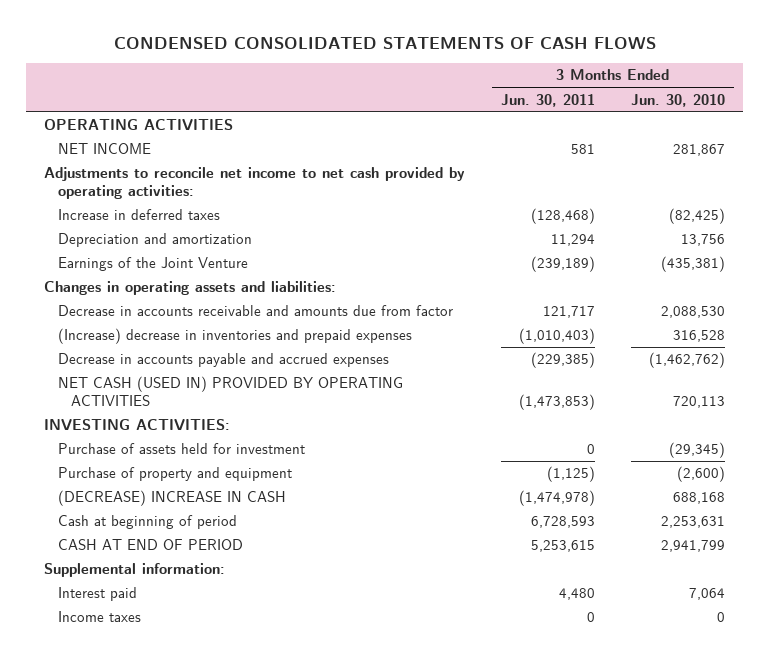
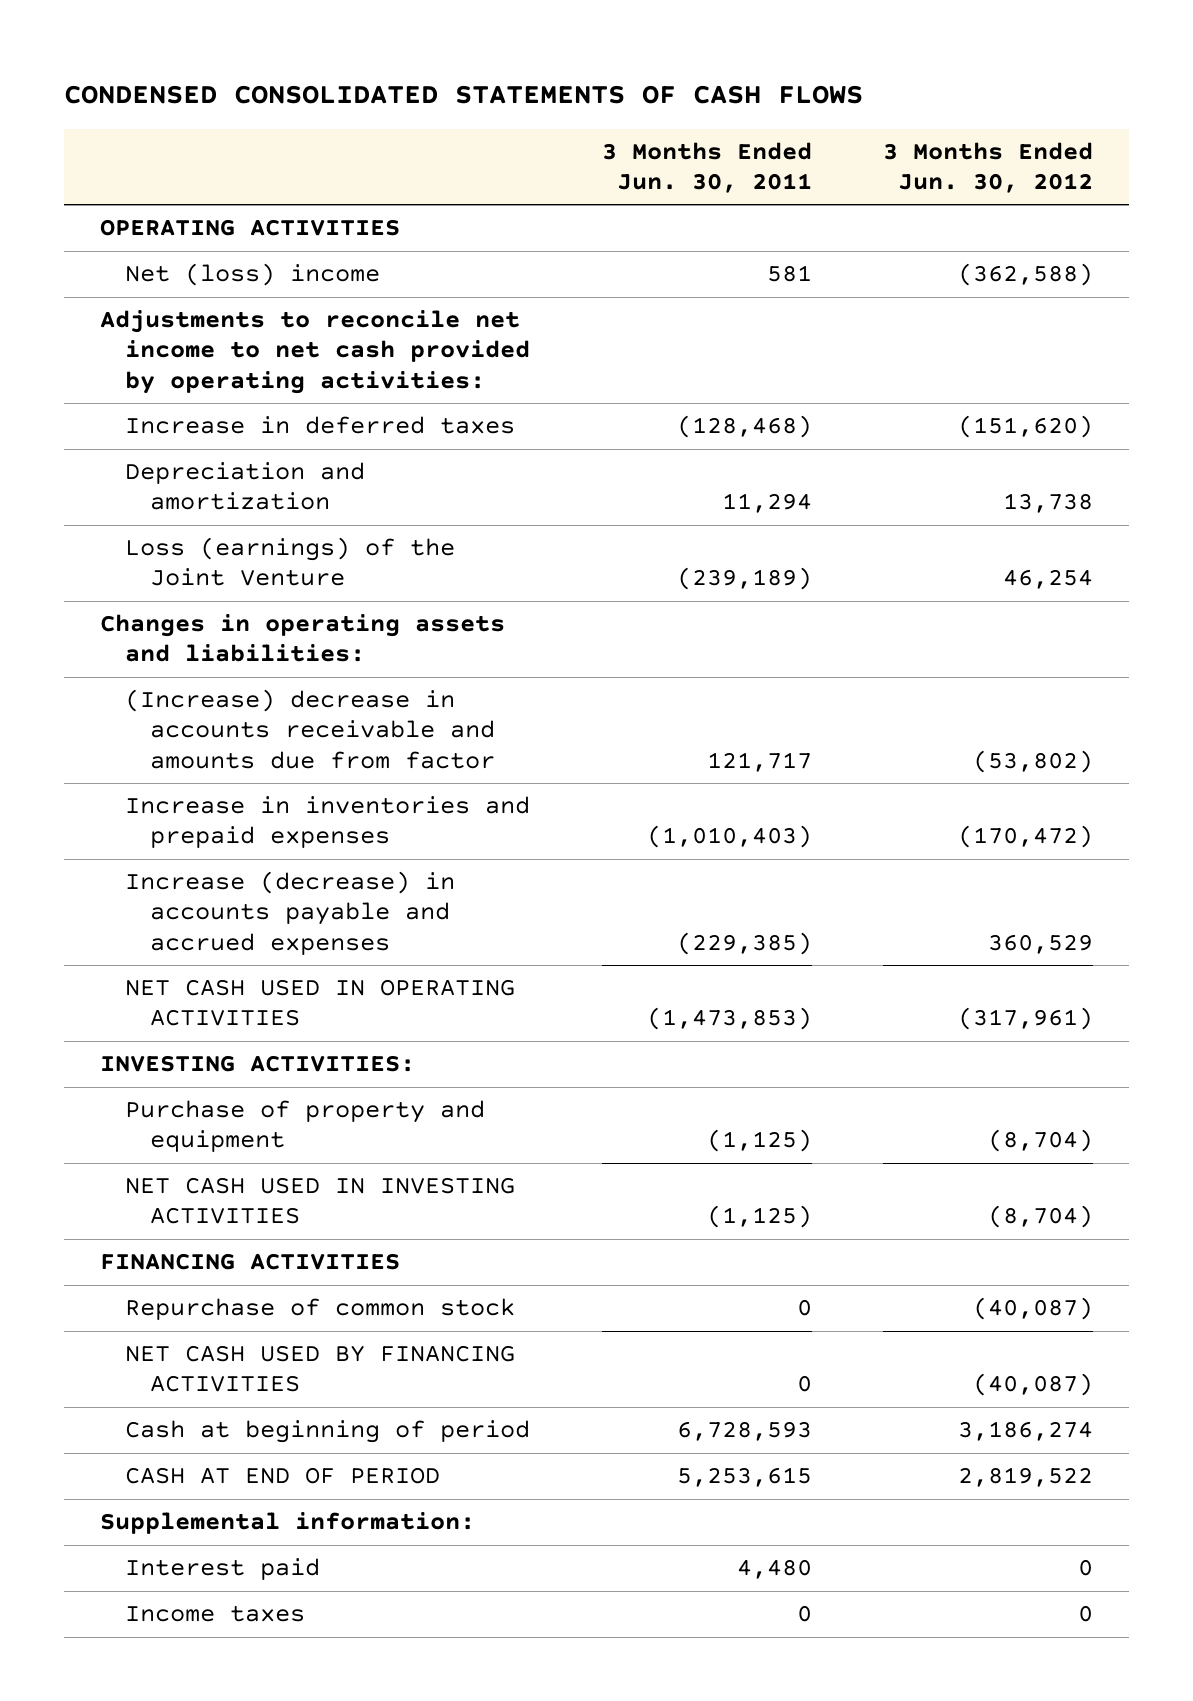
[630,93,725,107] Jun. 30, 2010 -> none
none -> [883,141,1094,194] 3 Months Ended Jun. 30, 2012
[57,143,151,156] NET INCOME -> [124,263,380,287] Net (loss) income
[57,257,248,272] Earnings of the Joint Venture -> [124,537,455,587] Loss (earnings) of the Joint Venture
[57,305,453,317] Decrease in accounts receivable and amounts due from factor -> [124,689,495,769] (Increase) decrease in accounts receivable and amounts due from factor
[57,328,412,345] (Increase) decrease in inventories and prepaid expenses -> [124,796,530,849] Increase in inventories and prepaid expenses
[57,353,389,368] Decrease in accounts payable and accrued expenses -> [124,871,455,955] Increase (decrease) in accounts payable and accrued expenses
[57,376,403,406] NET CASH (USED IN) PROVIDED BY OPERATING ACTIVITIES -> [124,979,515,1027] NET CASH USED IN OPERATING ACTIVITIES
[57,443,305,455] Purchase of assets held for investment -> none
[57,490,286,507] (DECREASE) INCREASE IN CASH -> none
none -> [124,1177,515,1225] NET CASH USED IN INVESTING ACTIVITIES
none -> [99,1253,400,1271] FINANCING ACTIVITIES
none -> [124,1298,515,1321] Repurchase of common stock
none -> [124,1345,515,1393] NET CASH USED BY FINANCING ACTIVITIES

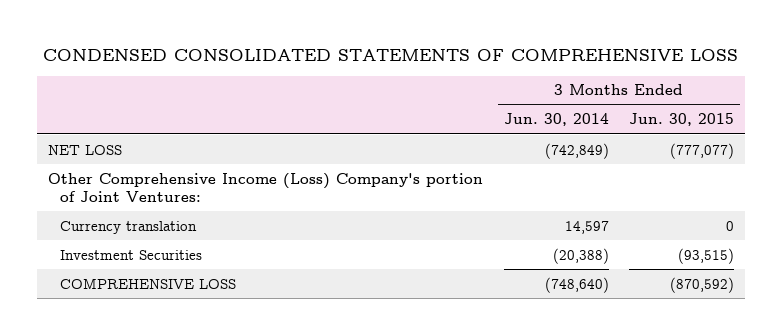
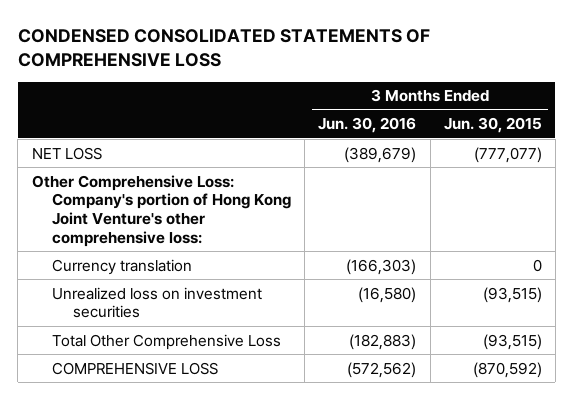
[503,113,609,127] Jun. 30, 2014 -> none
none -> [318,117,417,134] Jun. 30, 2016
[47,172,483,202] Other Comprehensive Income (Loss) Company's portion of Joint Ventures: -> [31,174,292,247] Other Comprehensive Loss: Company's portion of Hong Kong Joint Venture's other comprehensive loss:
[59,249,202,260] Investment Securities -> [52,286,263,319] Unrealized loss on investment securities
none -> [52,333,282,350] Total Other Comprehensive Loss

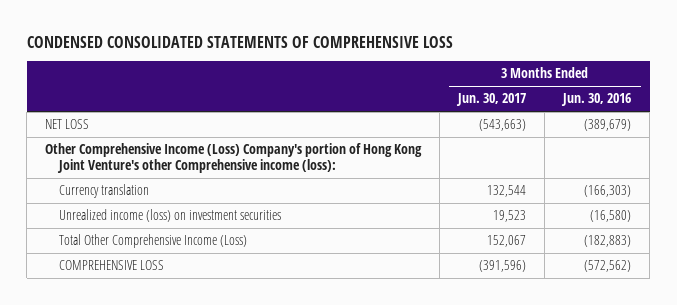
[443,117,542,134] Jun. 30, 2015 -> none
none -> [456,93,527,107] Jun. 30, 2017
[31,174,292,247] Other Comprehensive Loss: Company's portion of Hong Kong Joint Venture's other comprehensive loss: -> [45,143,423,174] Other Comprehensive Income (Loss) Company's portion of Hong Kong Joint Venture's other Comprehensive income (loss):
[52,286,263,319] Unrealized loss on investment securities -> [59,209,282,223] Unrealized income (loss) on investment securities
[52,333,282,350] Total Other Comprehensive Loss -> [59,234,248,249] Total Other Comprehensive Income (Loss)

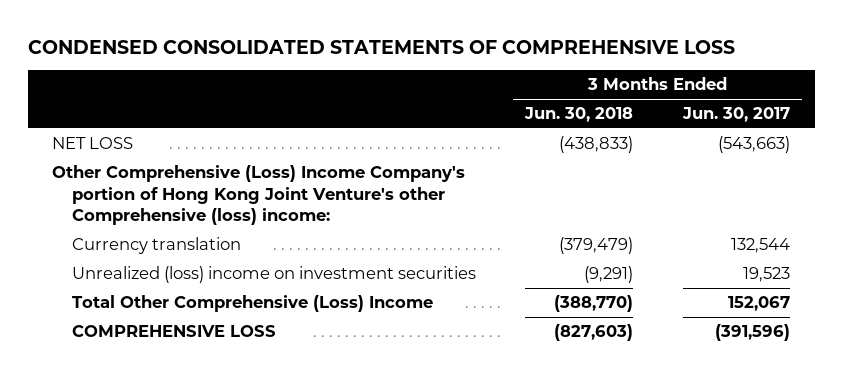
[561,93,632,107] Jun. 30, 2016 -> none
none -> [524,107,634,123] Jun. 30, 2018
[45,143,423,174] Other Comprehensive Income (Loss) Company's portion of Hong Kong Joint Venture's other Comprehensive income (loss): -> [52,165,466,225] Other Comprehensive (Loss) Income Company's portion of Hong Kong Joint Venture's other Comprehensive (loss) income:
[59,209,282,223] Unrealized income (loss) on investment securities -> [71,266,476,284] Unrealized (loss) income on investment securities
[59,234,248,249] Total Other Comprehensive Income (Loss) -> [71,295,433,313] Total Other Comprehensive (Loss) Income

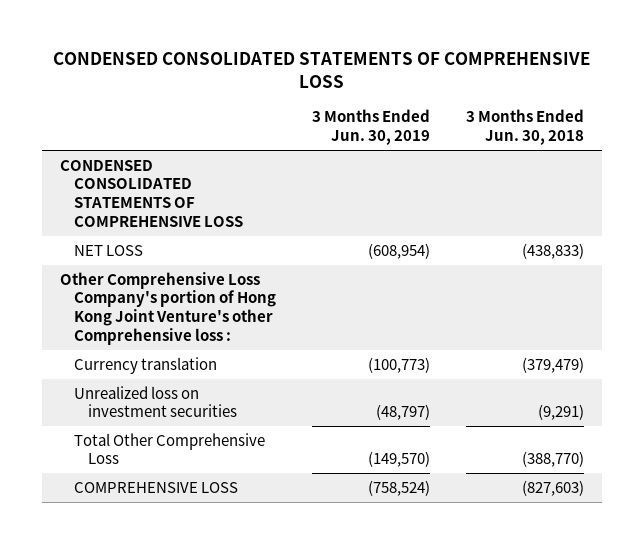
[681,107,790,123] Jun. 30, 2017 -> none
none -> [311,109,430,146] 3 Months Ended Jun. 30, 2019
none -> [59,159,244,227] CONDENSED CONSOLIDATED STATEMENTS OF COMPREHENSIVE LOSS
[52,165,466,225] Other Comprehensive (Loss) Income Company's portion of Hong Kong Joint Venture's other Comprehensive (loss) income: -> [59,271,277,345] Other Comprehensive Loss Company's portion of Hong Kong Joint Venture's other Comprehensive loss :
[71,266,476,284] Unrealized (loss) income on investment securities -> [74,385,238,418] Unrealized loss on investment securities
[71,295,433,313] Total Other Comprehensive (Loss) Income -> [74,432,266,465] Total Other Comprehensive Loss

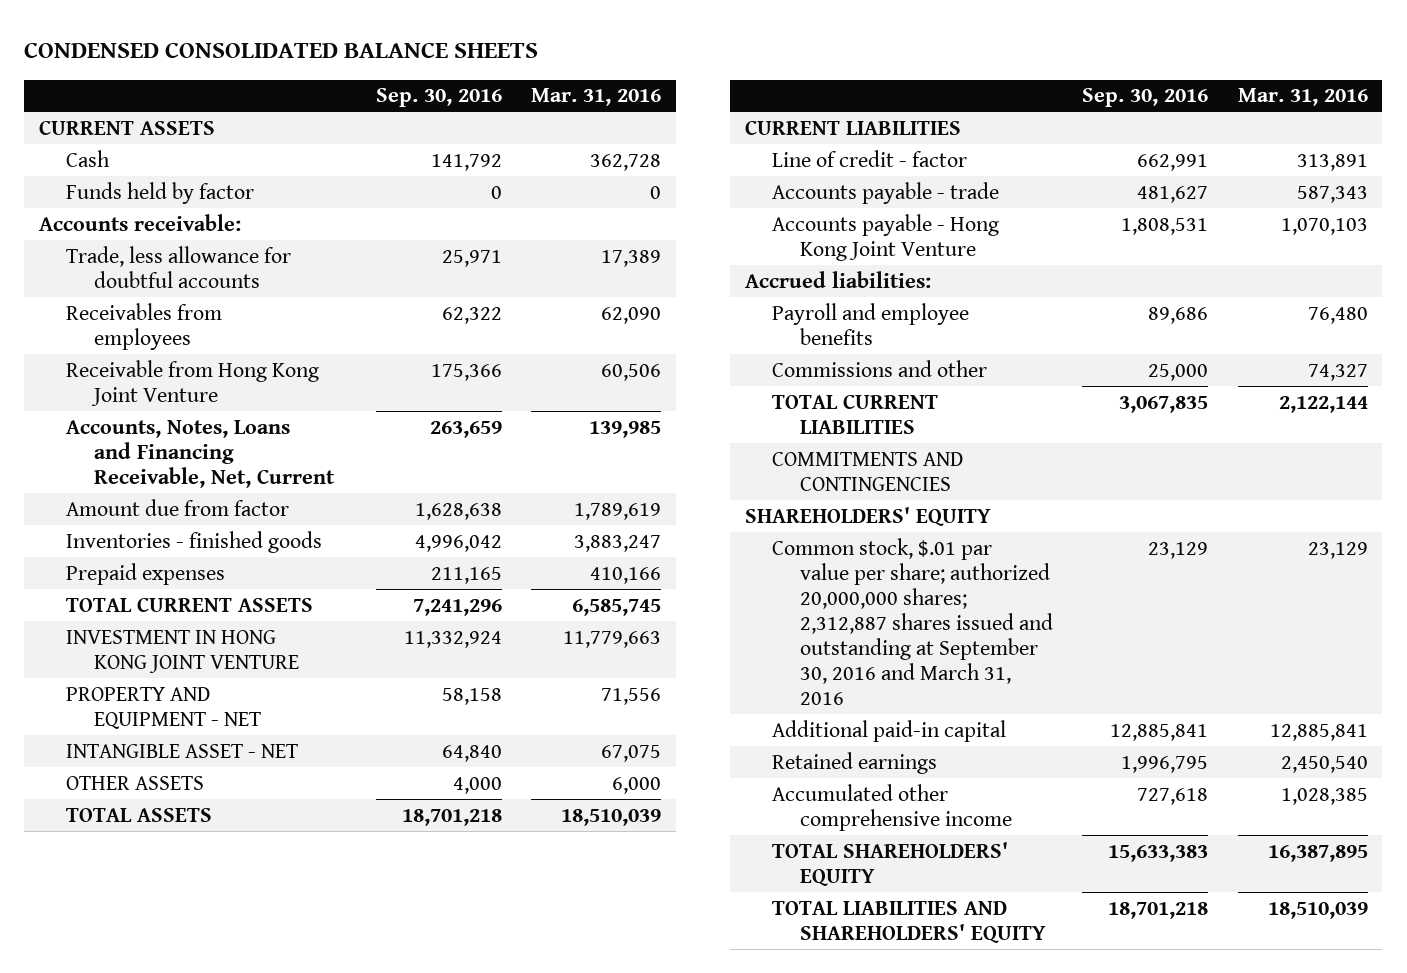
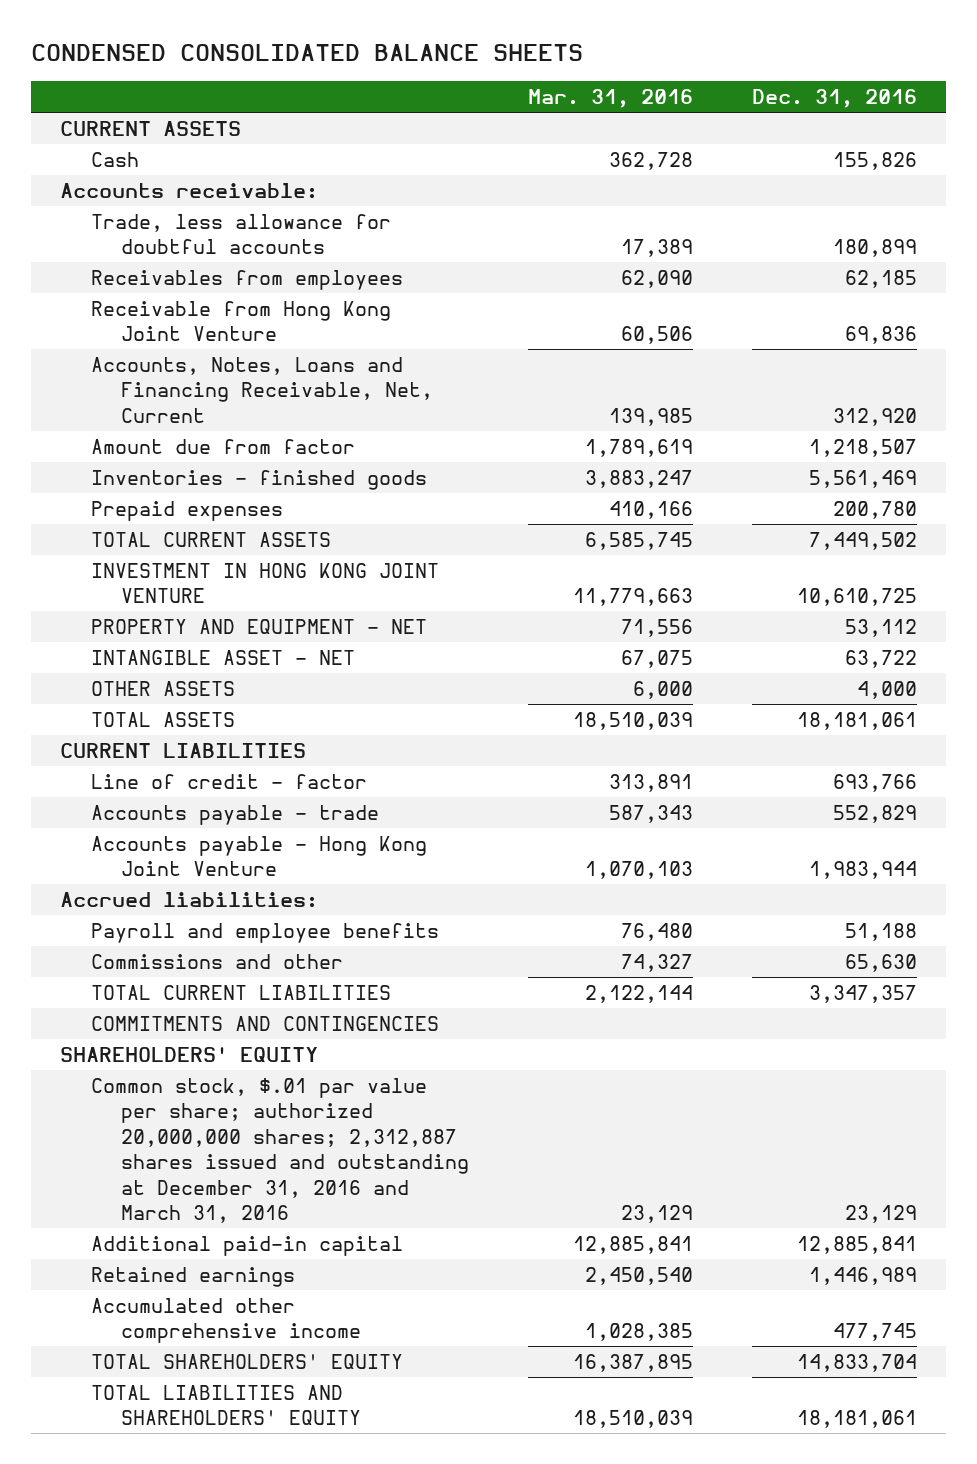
[376,88,503,108] Sep. 30, 2016 -> none
none -> [751,89,917,109] Dec. 31, 2016
[66,181,255,204] Funds held by factor -> none
[772,537,1053,705] Common stock, $.01 par value per share; authorized 20,000,000 shares; 2,312,887 shares issued and outstanding at September 30, 2016 and March 31, 2016 -> [90,1077,470,1223] Common stock, $.01 par value per share; authorized 20,000,000 shares; 2,312,887 shares issued and outstanding at December 31, 2016 and March 31, 2016

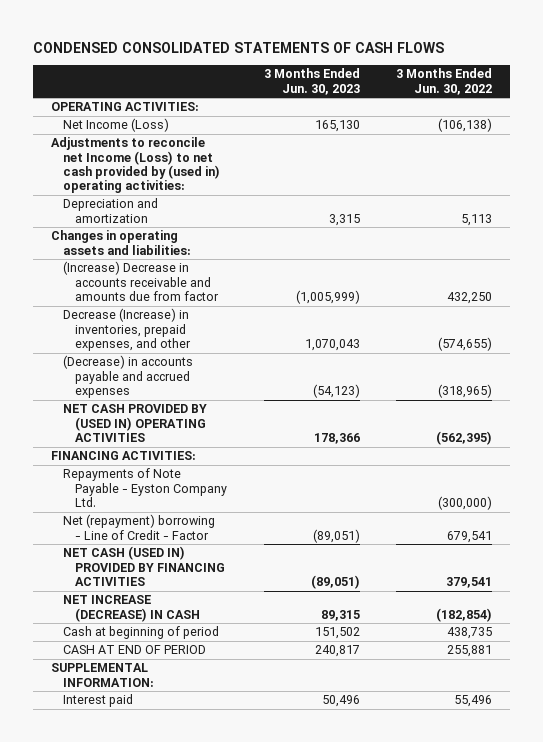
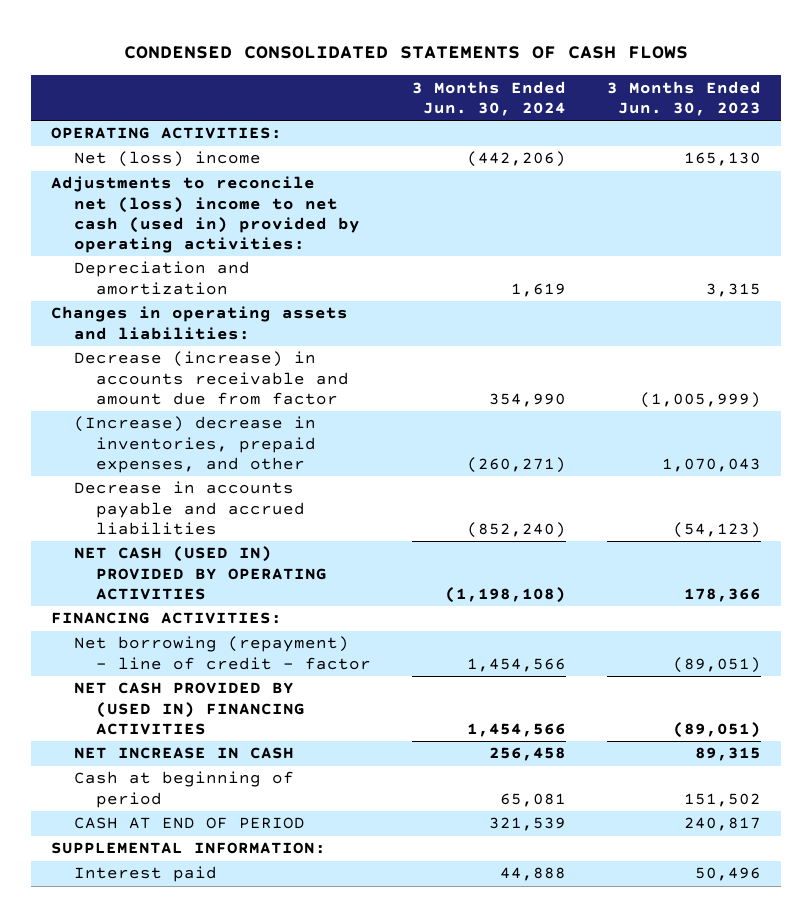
[395,68,492,95] 3 Months Ended Jun. 30, 2022 -> none
none -> [411,80,566,117] 3 Months Ended Jun. 30, 2024
[63,118,170,133] Net Income (Loss) -> [73,151,261,168] Net (loss) income
[51,137,221,194] Adjustments to reconcile net Income (Loss) to net cash provided by (used in) operating activities: -> [51,176,360,253] Adjustments to reconcile net (loss) income to net cash (used in) provided by operating activities:
[63,261,220,302] (Increase) Decrease in accounts receivable and amounts due from factor -> [73,351,349,405] Decrease (increase) in accounts receivable and amount due from factor
[63,308,192,352] Decrease (Increase) in inventories, prepaid expenses, and other -> [73,416,316,473] (Increase) decrease in inventories, prepaid expenses, and other
[63,355,194,399] (Decrease) in accounts payable and accrued expenses -> [73,481,305,535] Decrease in accounts payable and accrued liabilities
[63,404,208,443] NET CASH PROVIDED BY (USED IN) OPERATING ACTIVITIES -> [73,546,327,600] NET CASH (USED IN) PROVIDED BY OPERATING ACTIVITIES
[63,468,228,508] Repayments of Note Payable - Eyston Company Ltd. -> none
[63,514,216,540] Net (repayment) borrowing - Line of Credit - Factor -> [73,636,371,670] Net borrowing (repayment) - line of credit - factor
[63,546,226,587] NET CASH (USED IN) PROVIDED BY FINANCING ACTIVITIES -> [73,682,305,735] NET CASH PROVIDED BY (USED IN) FINANCING ACTIVITIES
[63,595,201,622] NET INCREASE (DECREASE) IN CASH -> [73,747,294,760] NET INCREASE IN CASH

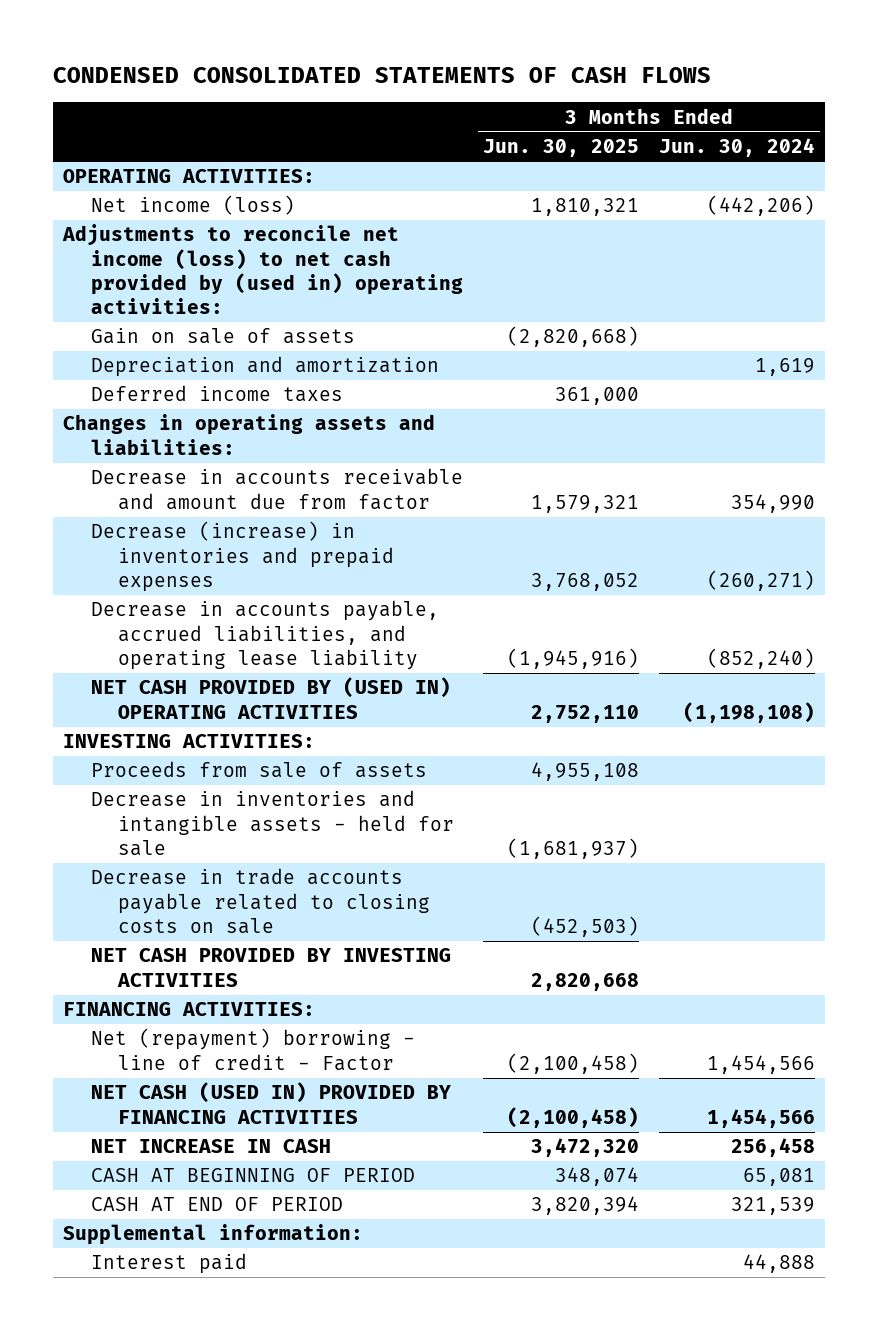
[606,80,761,117] 3 Months Ended Jun. 30, 2023 -> none
none -> [482,139,639,158] Jun. 30, 2025
[73,151,261,168] Net (loss) income -> [90,195,295,216] Net income (loss)
[51,176,360,253] Adjustments to reconcile net (loss) income to net cash (used in) provided by operating activities: -> [62,224,463,315] Adjustments to reconcile net income (loss) to net cash provided by (used in) operating activities:
none -> [90,328,355,345] Gain on sale of assets
none -> [90,385,343,403] Deferred income taxes
[73,351,349,405] Decrease (increase) in accounts receivable and amount due from factor -> [90,468,463,510] Decrease in accounts receivable and amount due from factor
[73,416,316,473] (Increase) decrease in inventories, prepaid expenses, and other -> [90,521,395,593] Decrease (increase) in inventories and prepaid expenses
[73,481,305,535] Decrease in accounts payable and accrued liabilities -> [90,600,439,671] Decrease in accounts payable, accrued liabilities, and operating lease liability
[73,546,327,600] NET CASH (USED IN) PROVIDED BY OPERATING ACTIVITIES -> [90,677,451,719] NET CASH PROVIDED BY (USED IN) OPERATING ACTIVITIES
none -> [63,734,316,749] INVESTING ACTIVITIES:
none -> [90,761,427,779] Proceeds from sale of assets
none -> [90,790,455,857] Decrease in inventories and intangible assets - held for sale
none -> [90,868,431,935] Decrease in trade accounts payable related to closing costs on sale
none -> [90,948,451,987] NET CASH PROVIDED BY INVESTING ACTIVITIES
[73,636,371,670] Net borrowing (repayment) - line of credit - factor -> [90,1028,415,1071] Net (repayment) borrowing - line of credit - Factor
[73,682,305,735] NET CASH PROVIDED BY (USED IN) FINANCING ACTIVITIES -> [90,1082,451,1124] NET CASH (USED IN) PROVIDED BY FINANCING ACTIVITIES
[73,771,294,808] Cash at beginning of period -> [90,1168,415,1183] CASH AT BEGINNING OF PERIOD
[51,842,327,855] SUPPLEMENTAL INFORMATION: -> [63,1224,364,1246] Supplemental information:

